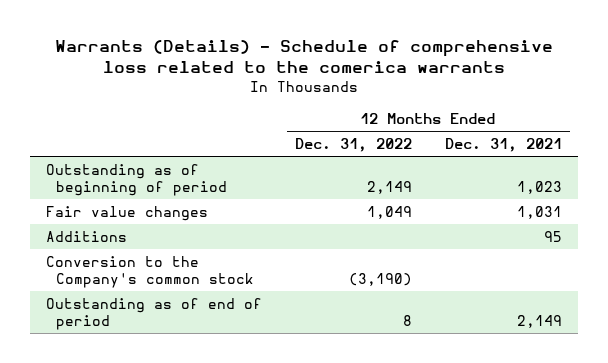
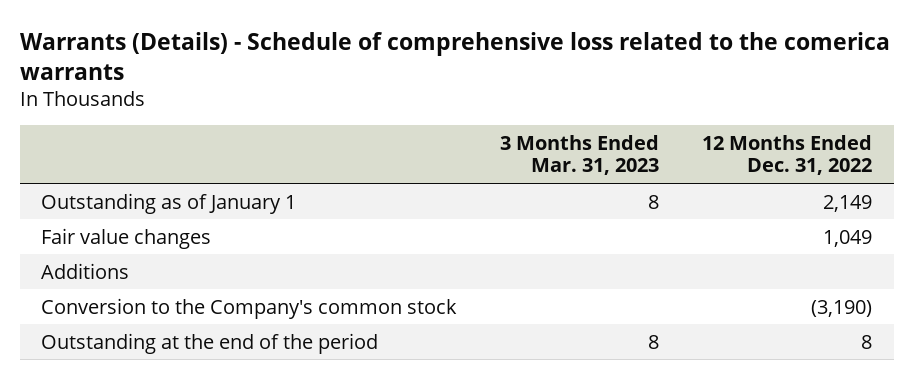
[444,138,562,153] Dec. 31, 2021 -> none
none -> [500,135,660,176] 3 Months Ended Mar. 31, 2023
[46,163,228,197] Outstanding as of beginning of period -> [41,192,297,214] Outstanding as of January 1
[46,297,263,331] Outstanding as of end of period -> [41,332,379,354] Outstanding at the end of the period

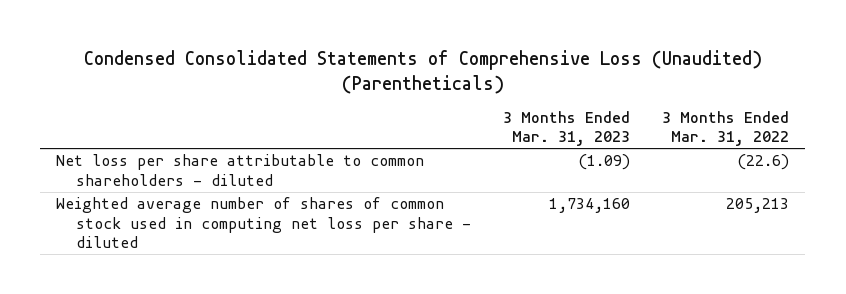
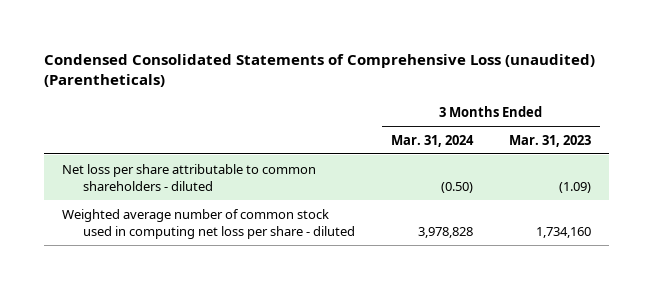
[83,49,762,94] Condensed Consolidated Statements of Comprehensive Loss (Unaudited) (Parentheticals) -> [44,53,596,88] Condensed Consolidated Statements of Comprehensive Loss (unaudited) (Parentheticals)
[662,110,790,147] 3 Months Ended Mar. 31, 2022 -> none
none -> [390,134,474,147] Mar. 31, 2024
[56,197,471,249] Weighted average number of shares of common stock used in computing net loss per share - diluted -> [62,208,356,239] Weighted average number of common stock used in computing net loss per share - diluted

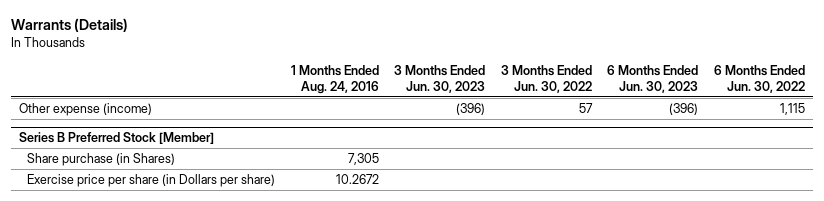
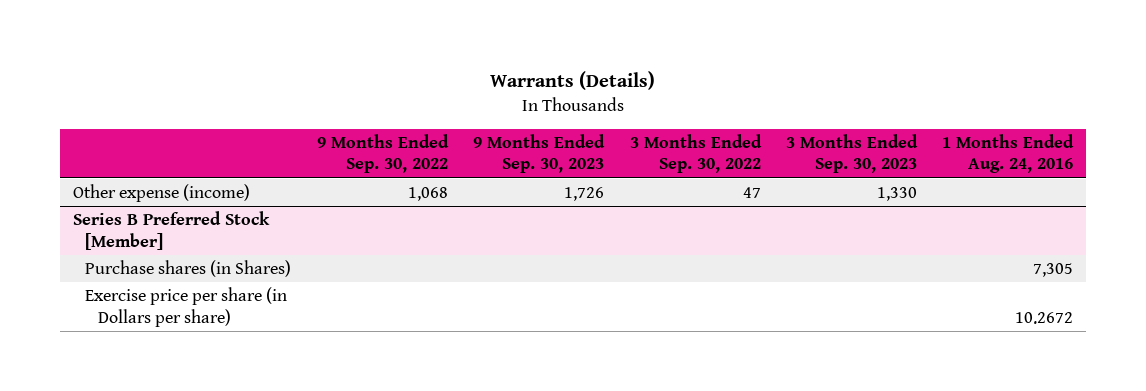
[394,64,486,93] 3 Months Ended Jun. 30, 2023 -> none
[500,64,592,93] 3 Months Ended Jun. 30, 2022 -> none
[607,64,699,93] 6 Months Ended Jun. 30, 2023 -> none
[713,64,805,93] 6 Months Ended Jun. 30, 2022 -> none
none -> [316,133,449,174] 9 Months Ended Sep. 30, 2022
none -> [473,133,606,174] 9 Months Ended Sep. 30, 2023
none -> [629,133,762,174] 3 Months Ended Sep. 30, 2022
none -> [786,133,919,174] 3 Months Ended Sep. 30, 2023
[27,153,176,167] Share purchase (in Shares) -> [85,260,292,278] Purchase shares (in Shares)

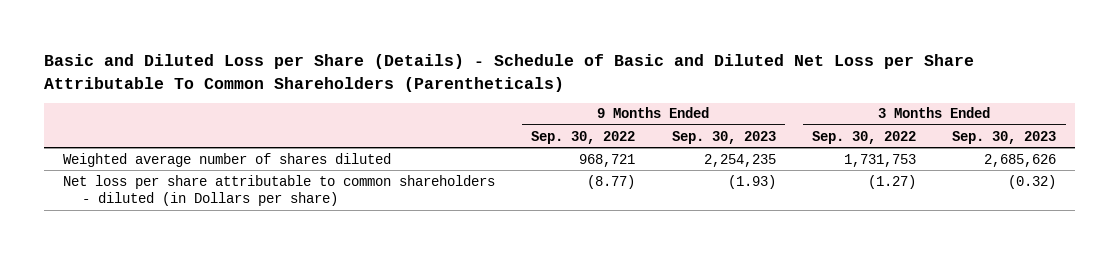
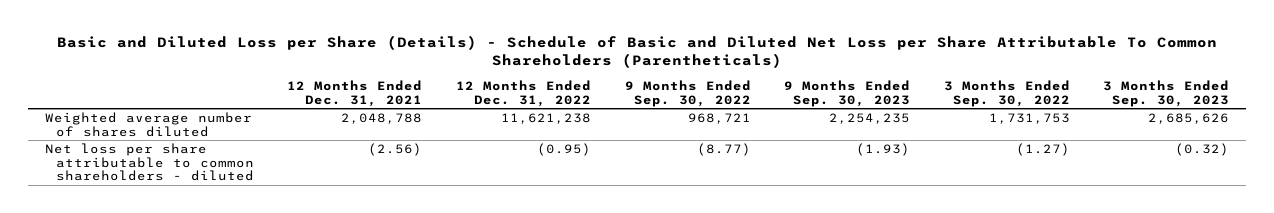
none -> [287,79,423,107] 12 Months Ended Dec. 31, 2021
none -> [455,79,591,107] 12 Months Ended Dec. 31, 2022
[62,174,495,207] Net loss per share attributable to common shareholders - diluted (in Dollars per share) -> [44,142,254,182] Net loss per share attributable to common shareholders - diluted

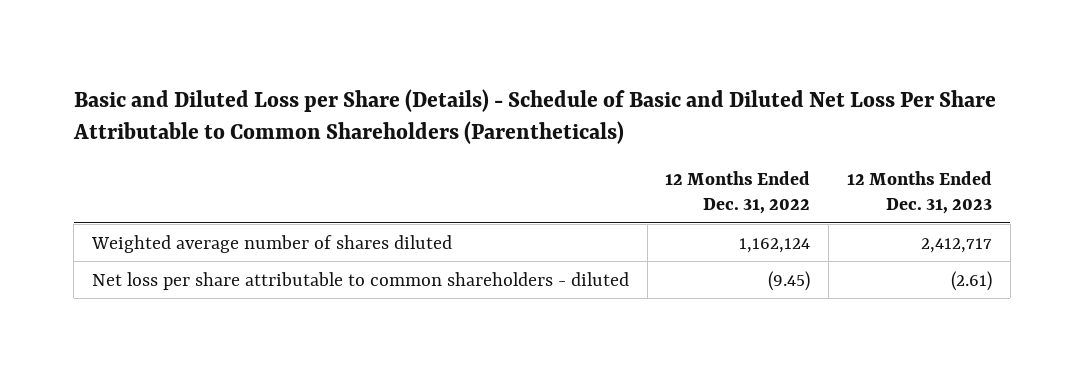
[57,34,1218,69] Basic and Diluted Loss per Share (Details) - Schedule of Basic and Diluted Net Loss per Share Attributable To Common Shareholders (Parentheticals) -> [72,88,996,145] Basic and Diluted Loss per Share (Details) - Schedule of Basic and Diluted Net Loss Per Share Attributable to Common Shareholders (Parentheticals)
[287,79,423,107] 12 Months Ended Dec. 31, 2021 -> none
[624,79,751,107] 9 Months Ended Sep. 30, 2022 -> none
[784,79,911,107] 9 Months Ended Sep. 30, 2023 -> none
[943,79,1070,107] 3 Months Ended Sep. 30, 2022 -> none
[1103,79,1230,107] 3 Months Ended Sep. 30, 2023 -> none
none -> [846,171,992,215] 12 Months Ended Dec. 31, 2023
[500,112,591,124] 11,621,238 -> [739,237,811,253] 1,162,124
[536,142,591,156] (0.95) -> [768,270,811,291] (9.45)

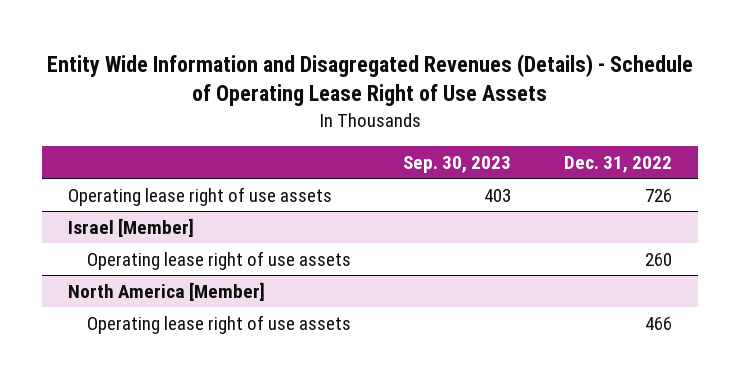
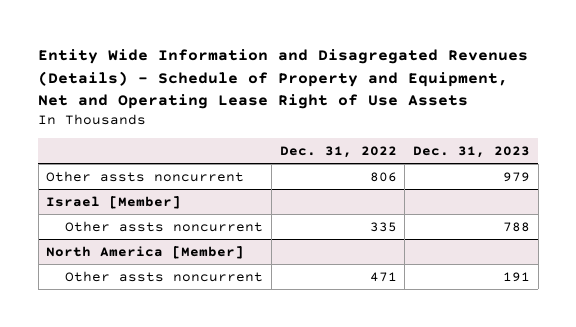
[46,53,693,107] Entity Wide Information and Disagregated Revenues (Details) - Schedule of Operating Lease Right of Use Assets -> [38,49,529,109] Entity Wide Information and Disagregated Revenues (Details) - Schedule of Property and Equipment, Net and Operating Lease Right of Use Assets
[403,156,512,174] Sep. 30, 2023 -> none
none -> [413,146,531,159] Dec. 31, 2023
[67,186,332,206] Operating lease right of use assets -> none
none -> [46,170,245,182] Other assts noncurrent
[87,250,352,270] Operating lease right of use assets -> none
none -> [65,220,264,232] Other assts noncurrent
[87,314,352,334] Operating lease right of use assets -> none
none -> [65,270,264,282] Other assts noncurrent

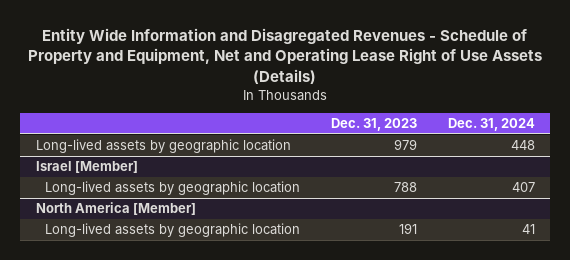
[38,49,529,109] Entity Wide Information and Disagregated Revenues (Details) - Schedule of Property and Equipment, Net and Operating Lease Right of Use Assets -> [28,27,543,84] Entity Wide Information and Disagregated Revenues - Schedule of Property and Equipment, Net and Operating Lease Right of Use Assets (Details)
[279,146,397,159] Dec. 31, 2022 -> none
none -> [447,118,535,132] Dec. 31, 2024
[46,170,245,182] Other assts noncurrent -> [35,139,291,154] Long-lived assets by geographic location
[65,220,264,232] Other assts noncurrent -> [45,181,301,196] Long-lived assets by geographic location
[65,270,264,282] Other assts noncurrent -> [45,223,301,238] Long-lived assets by geographic location

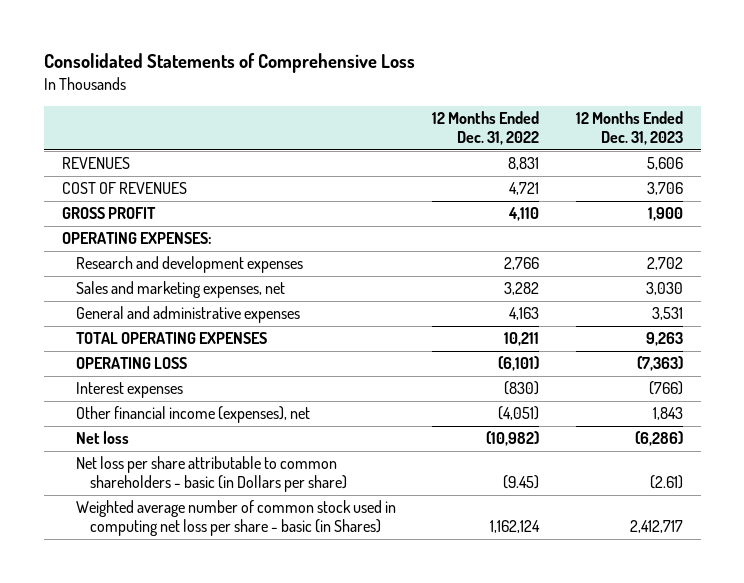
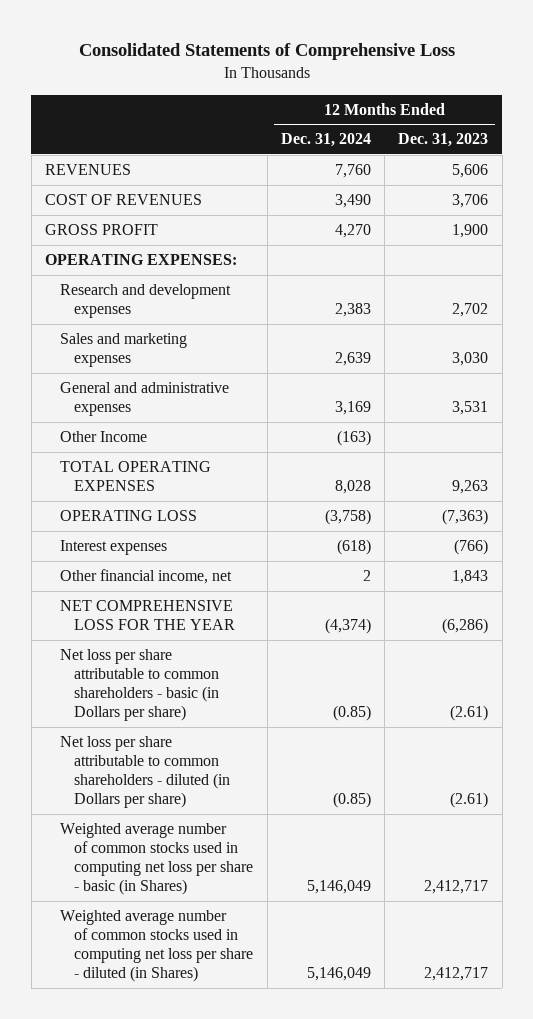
[432,111,540,146] 12 Months Ended Dec. 31, 2022 -> none
none -> [280,133,371,148] Dec. 31, 2024
[75,281,285,299] Sales and marketing expenses, net -> [59,333,187,368] Sales and marketing expenses
none -> [59,431,147,443] Other Income
[75,406,310,424] Other financial income (expenses), net -> [59,569,232,585] Other financial income, net
[75,431,129,445] Net loss -> [59,600,236,631] NET COMPREHENSIVE LOSS FOR THE YEAR
none -> [59,736,231,809] Net loss per share attributable to common shareholders - diluted (in Dollars per share)
[75,500,396,537] Weighted average number of common stock used in computing net loss per share - basic (in Shares) -> [59,823,254,896] Weighted average number of common stocks used in computing net loss per share - basic (in Shares)
none -> [59,910,254,983] Weighted average number of common stocks used in computing net loss per share - diluted (in Shares)

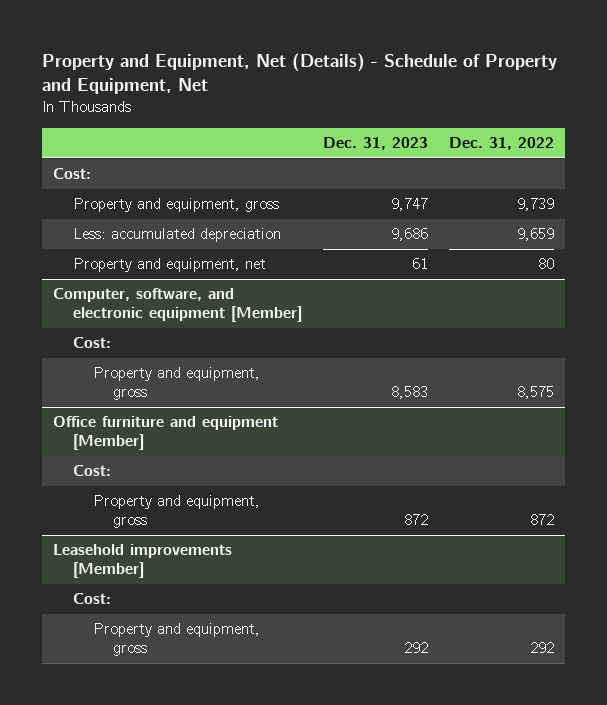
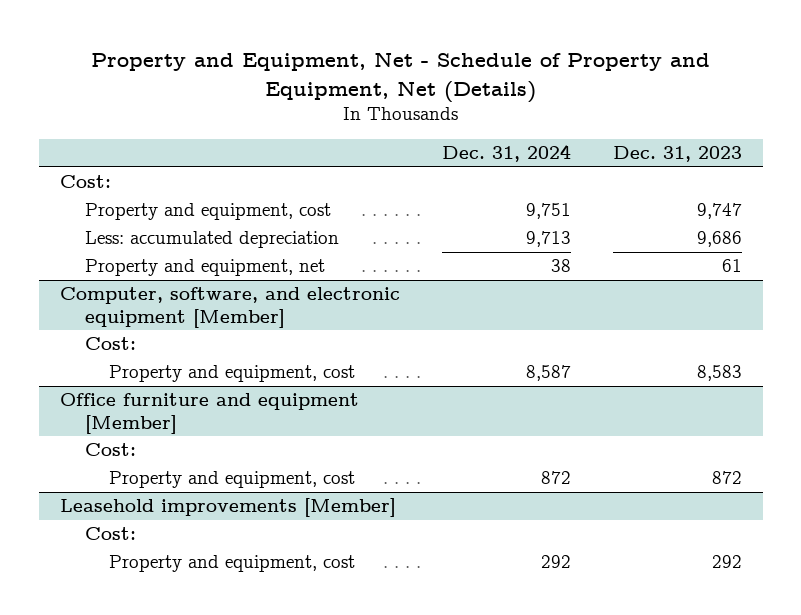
[42,52,558,95] Property and Equipment, Net (Details) - Schedule of Property and Equipment, Net -> [90,52,710,103] Property and Equipment, Net - Schedule of Property and Equipment, Net (Details)
[449,137,555,151] Dec. 31, 2022 -> none
none -> [441,144,571,163] Dec. 31, 2024
[73,198,280,213] Property and equipment, gross -> [84,203,331,221] Property and equipment, cost
[93,367,261,401] Property and equipment, gross -> [109,365,356,383] Property and equipment, cost
[93,495,261,529] Property and equipment, gross -> [109,471,356,489] Property and equipment, cost
[93,623,261,657] Property and equipment, gross -> [109,555,356,573] Property and equipment, cost

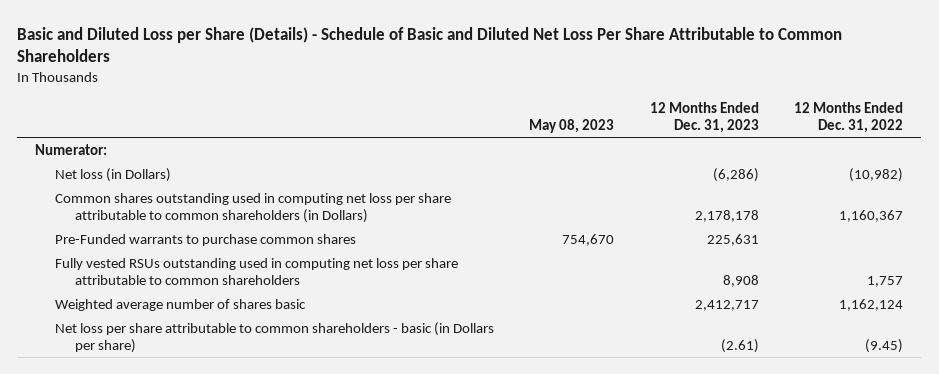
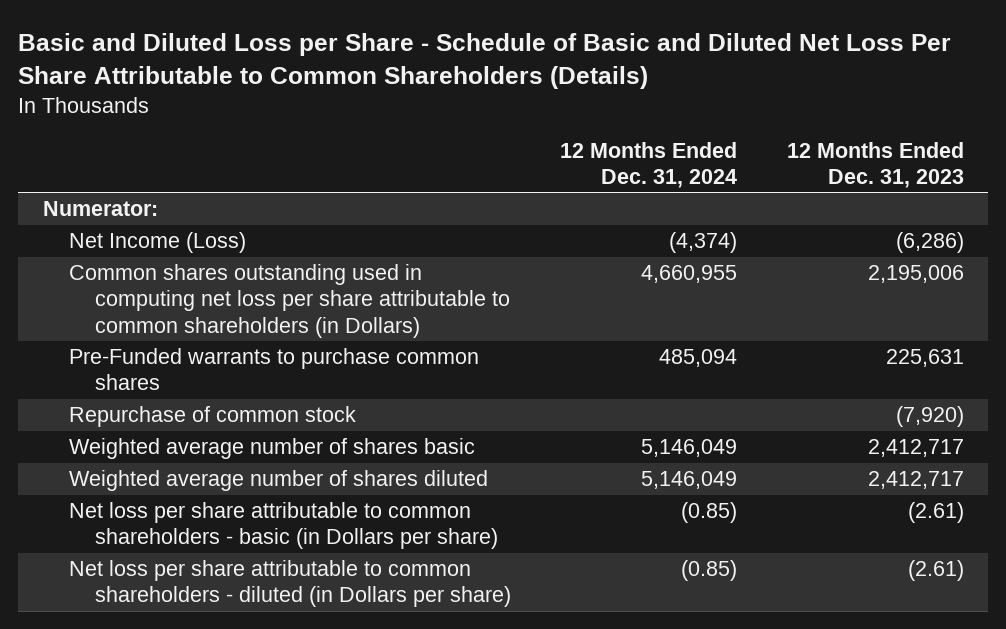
[17,26,843,63] Basic and Diluted Loss per Share (Details) - Schedule of Basic and Diluted Net Loss Per Share Attributable to Common Shareholders -> [17,33,951,90] Basic and Diluted Loss per Share - Schedule of Basic and Diluted Net Loss Per Share Attributable to Common Shareholders (Details)
[529,118,615,133] May 08, 2023 -> none
[794,102,904,133] 12 Months Ended Dec. 31, 2022 -> none
none -> [560,141,738,188] 12 Months Ended Dec. 31, 2024
[54,167,171,182] Net loss (in Dollars) -> [68,232,246,254] Net Income (Loss)
[694,209,759,222] 2,178,178 -> [867,265,964,284] 2,195,006
[54,257,458,285] Fully vested RSUs outstanding used in computing net loss per share attributable to common shareholders -> none
none -> [68,406,356,428] Repurchase of common stock
none -> [68,470,488,492] Weighted average number of shares diluted
none -> [68,560,511,608] Net loss per share attributable to common shareholders - diluted (in Dollars per share)

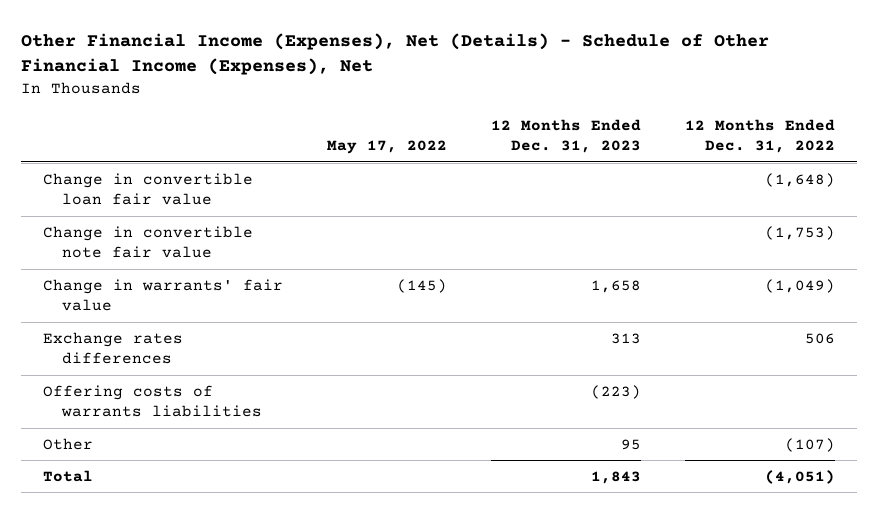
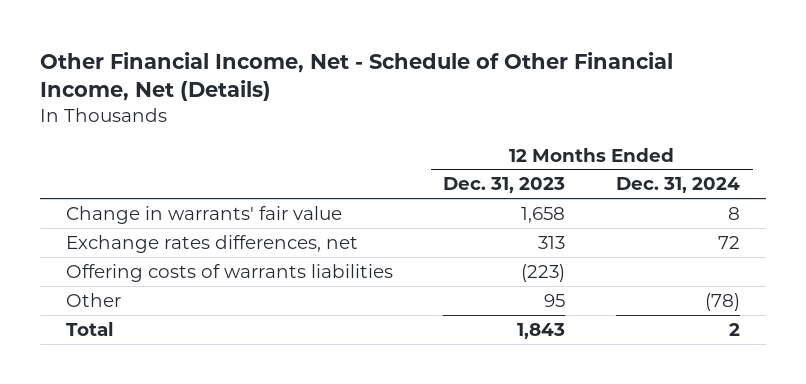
[20,32,769,75] Other Financial Income (Expenses), Net (Details) - Schedule of Other Financial Income (Expenses), Net -> [40,51,674,102] Other Financial Income, Net - Schedule of Other Financial Income, Net (Details)
[326,140,447,155] May 17, 2022 -> none
[684,118,835,154] 12 Months Ended Dec. 31, 2022 -> none
none -> [616,177,741,194] Dec. 31, 2024
[42,172,253,206] Change in convertible loan fair value -> none
[42,225,253,259] Change in convertible note fair value -> none
[42,331,183,365] Exchange rates differences -> [65,234,358,253] Exchange rates differences, net

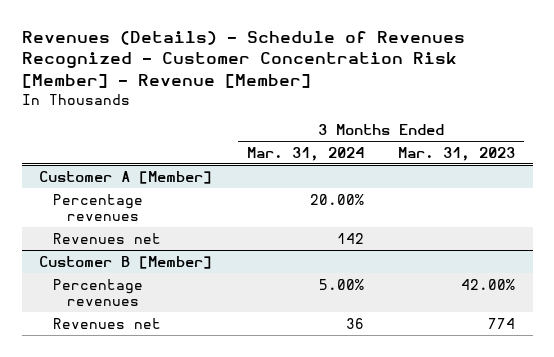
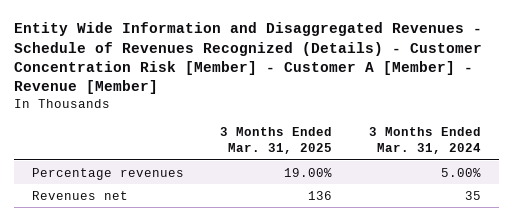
[21,31,465,88] Revenues (Details) - Schedule of Revenues Recognized - Customer Concentration Risk [Member] - Revenue [Member] -> [13,22,482,95] Entity Wide Information and Disaggregated Revenues - Schedule of Revenues Recognized (Details) - Customer Concentration Risk [Member] - Customer A [Member] - Revenue [Member]
[398,146,516,161] Mar. 31, 2023 -> none
none -> [220,127,333,155] 3 Months Ended Mar. 31, 2025
[38,170,212,184] Customer A [Member] -> none
[52,193,143,221] Percentage revenues -> none
[52,232,161,244] Revenues net -> none
[38,255,212,269] Customer B [Member] -> none
[345,317,364,329] 36 -> [465,190,482,200] 35

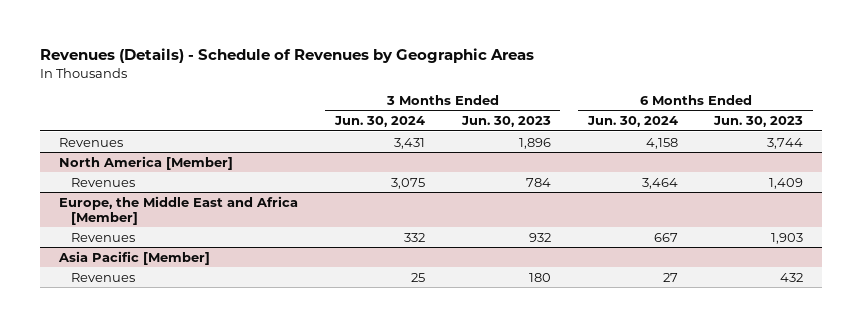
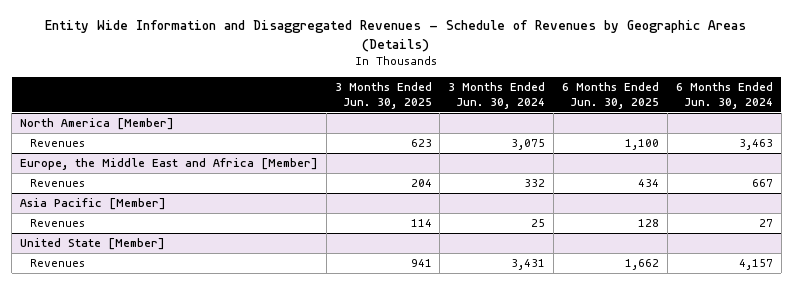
[40,48,535,64] Revenues (Details) - Schedule of Revenues by Geographic Areas -> [45,20,747,52] Entity Wide Information and Disaggregated Revenues - Schedule of Revenues by Geographic Areas (Details)
[460,116,551,128] Jun. 30, 2023 -> none
[713,116,804,128] Jun. 30, 2023 -> none
none -> [334,81,432,109] 3 Months Ended Jun. 30, 2025
none -> [562,81,660,109] 6 Months Ended Jun. 30, 2025
[58,137,123,147] Revenues -> none
[641,177,678,189] 3,464 -> [738,139,773,151] 3,463
none -> [19,238,165,251] United State [Member]
none -> [29,259,85,268] Revenues

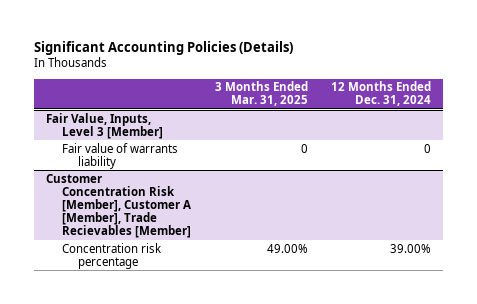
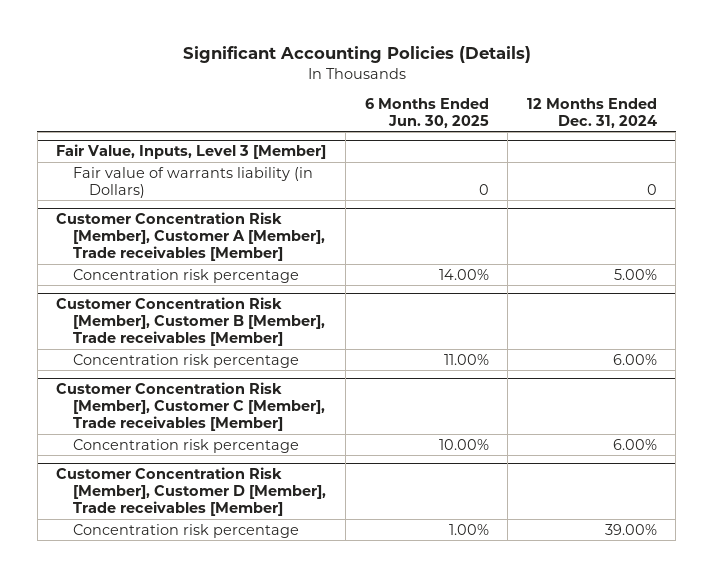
[214,81,308,107] 3 Months Ended Mar. 31, 2025 -> none
none -> [364,97,489,128] 6 Months Ended Jun. 30, 2025
[61,142,178,169] Fair value of warrants liability -> [72,166,313,198] Fair value of warrants liability (in Dollars)
[46,173,191,239] Customer Concentration Risk [Member], Customer A [Member], Trade Recievables [Member] -> [56,212,325,261] Customer Concentration Risk [Member], Customer A [Member], Trade receivables [Member]
none -> [72,268,299,283] Concentration risk percentage
none -> [56,297,325,346] Customer Concentration Risk [Member], Customer B [Member], Trade receivables [Member]
none -> [72,353,299,368] Concentration risk percentage
none -> [56,382,325,431] Customer Concentration Risk [Member], Customer C [Member], Trade receivables [Member]
none -> [72,438,299,453] Concentration risk percentage
none -> [56,467,326,516] Customer Concentration Risk [Member], Customer D [Member], Trade receivables [Member]

